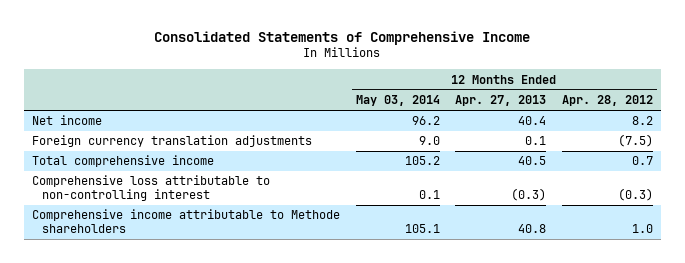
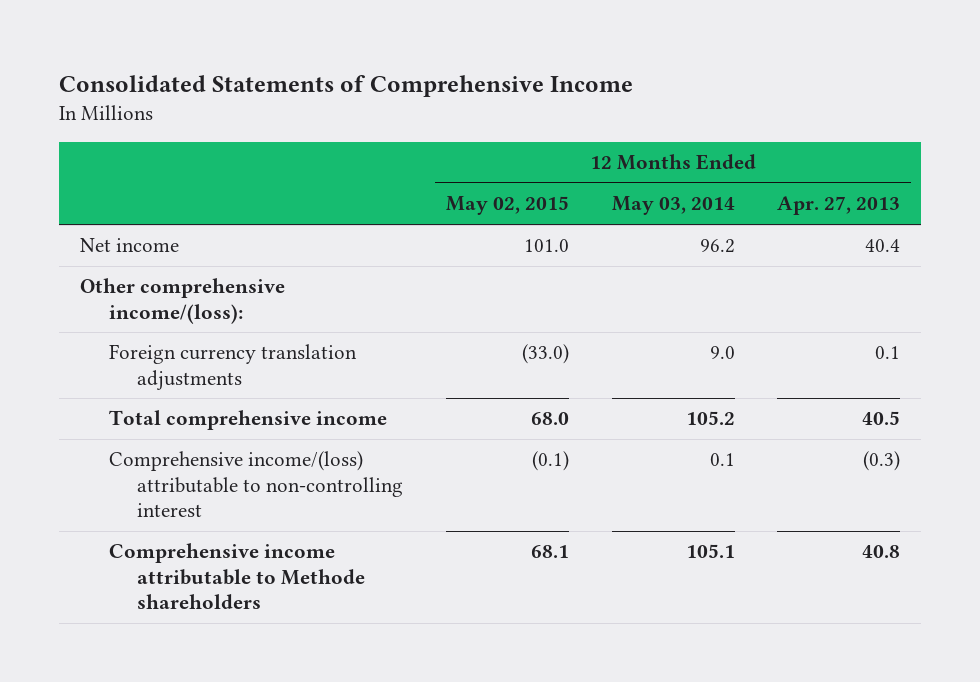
[562,95,654,107] Apr. 28, 2012 -> none
none -> [445,196,569,216] May 02, 2015
none -> [80,278,286,324] Other comprehensive income/(loss):
[31,175,270,202] Comprehensive loss attributable to non-controlling interest -> [108,451,404,517] Comprehensive income/(loss) attributable to non-controlling interest

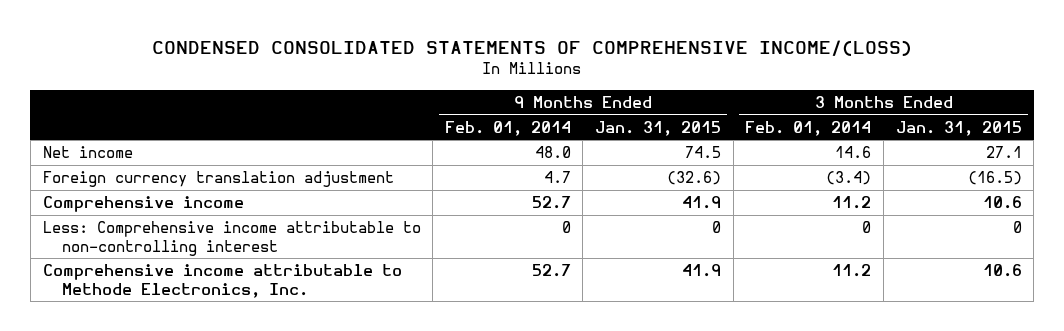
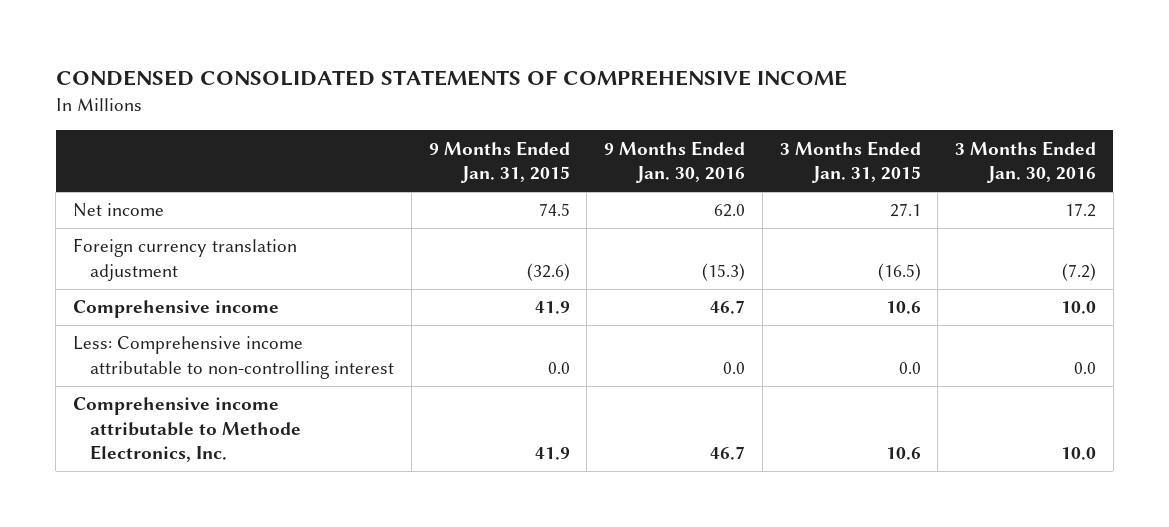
[152,39,913,56] CONDENSED CONSOLIDATED STATEMENTS OF COMPREHENSIVE INCOME/(LOSS) -> [55,70,847,87] CONDENSED CONSOLIDATED STATEMENTS OF COMPREHENSIVE INCOME
[444,120,571,136] Feb. 01, 2014 -> none
[745,120,872,136] Feb. 01, 2014 -> none
none -> [604,140,746,184] 9 Months Ended Jan. 30, 2016
none -> [955,140,1097,184] 3 Months Ended Jan. 30, 2016
[712,221,722,234] 0 -> [547,361,570,374] 0.0
[1012,221,1022,234] 0 -> [898,361,921,374] 0.0

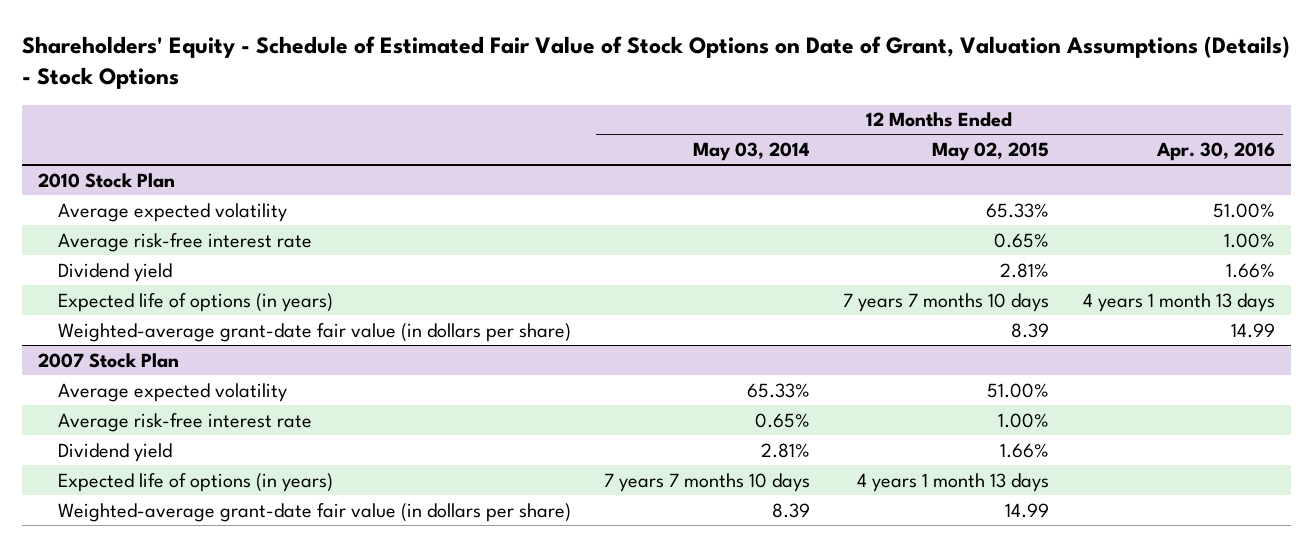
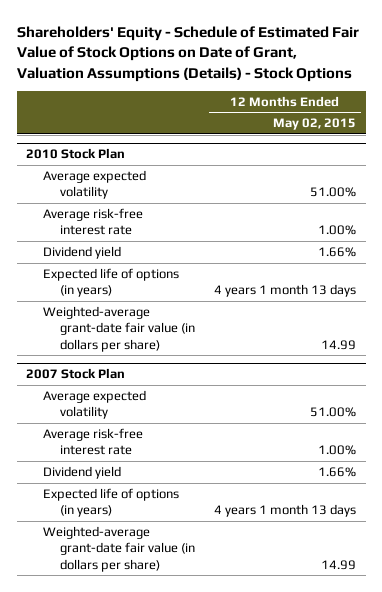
[693,142,811,162] May 03, 2014 -> none
[1155,142,1275,162] Apr. 30, 2016 -> none
[986,202,1050,218] 65.33% -> [309,187,356,198] 51.00%
[994,232,1050,248] 0.65% -> [317,225,356,236] 1.00%
[1000,262,1050,278] 2.81% -> [317,247,356,258] 1.66%
[843,292,1050,312] 7 years 7 months 10 days -> [213,284,356,298] 4 years 1 month 13 days
[1011,322,1050,338] 8.39 -> [320,339,356,350] 14.99

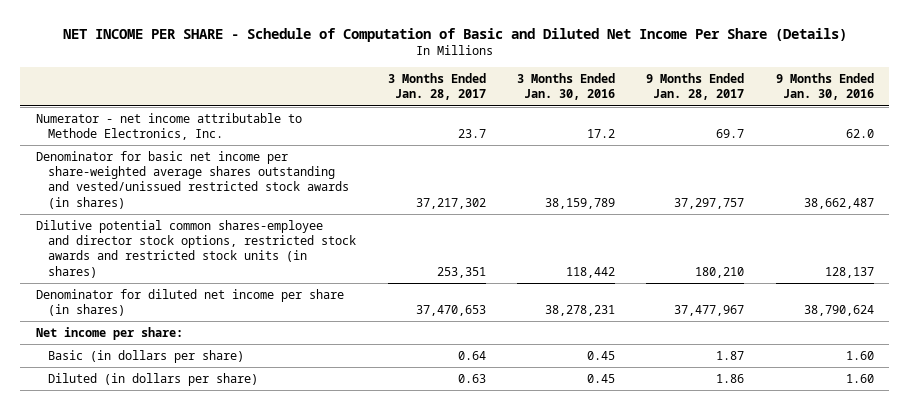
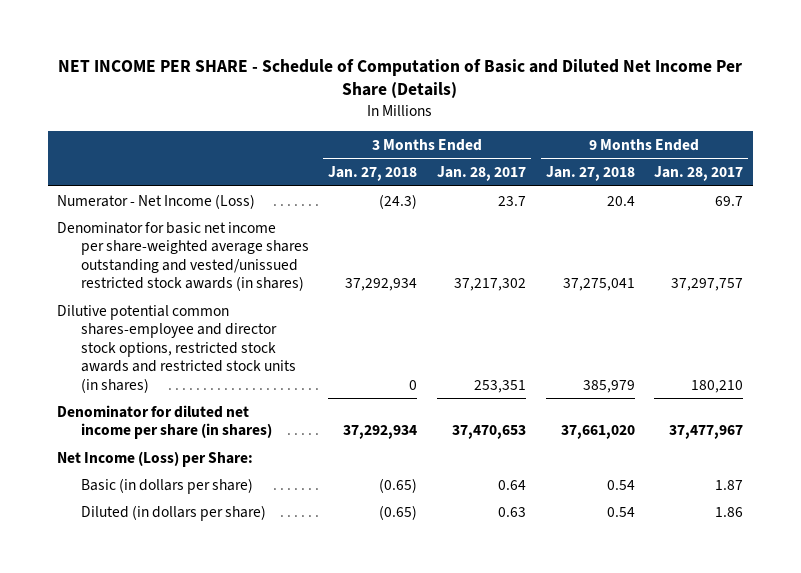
[516,73,615,101] 3 Months Ended Jan. 30, 2016 -> none
[775,73,874,101] 9 Months Ended Jan. 30, 2016 -> none
none -> [328,166,418,182] Jan. 27, 2018
none -> [545,166,635,182] Jan. 27, 2018
[36,112,303,140] Numerator - net income attributable to Methode Electronics, Inc. -> [57,193,256,209] Numerator - Net Income (Loss)
[36,326,184,340] Net income per share: -> [57,450,254,467] Net Income (Loss) per Share:

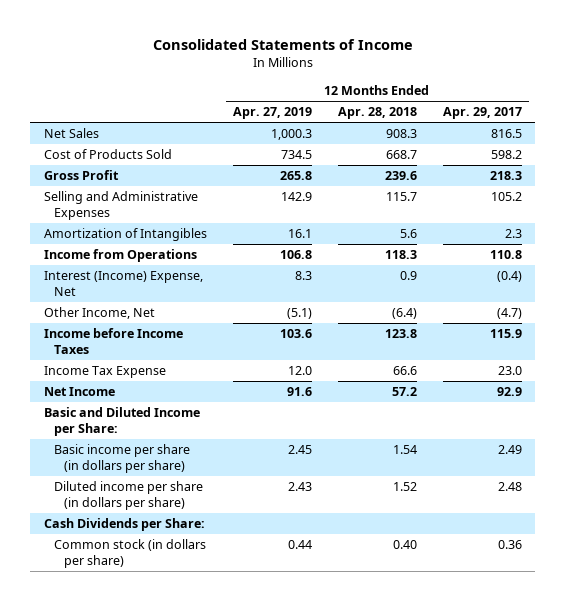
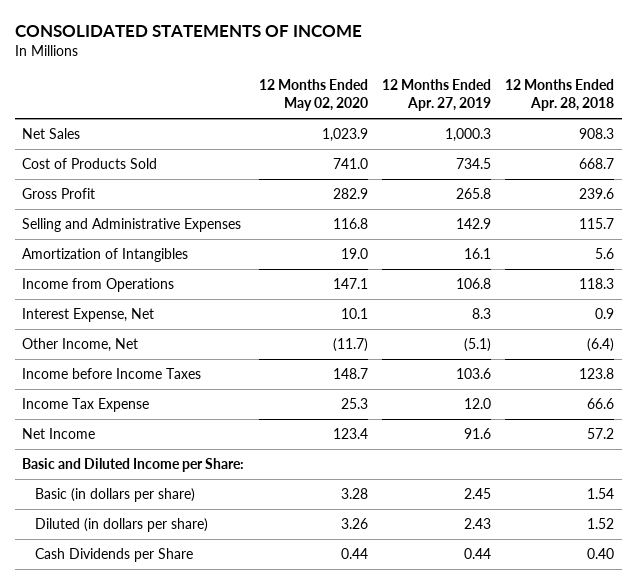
[152,39,413,51] Consolidated Statements of Income -> [14,24,362,37] CONSOLIDATED STATEMENTS OF INCOME
[443,107,523,120] Apr. 29, 2017 -> none
none -> [258,79,368,112] 12 Months Ended May 02, 2020
[43,271,203,296] Interest (Income) Expense, Net -> [22,307,155,322] Interest Expense, Net
[43,518,205,532] Cash Dividends per Share: -> none
[53,444,190,473] Basic income per share (in dollars per share) -> [34,487,195,502] Basic (in dollars per share)
[53,481,203,510] Diluted income per share (in dollars per share) -> [34,517,208,532] Diluted (in dollars per share)
[53,539,206,568] Common stock (in dollars per share) -> [34,547,193,562] Cash Dividends per Share

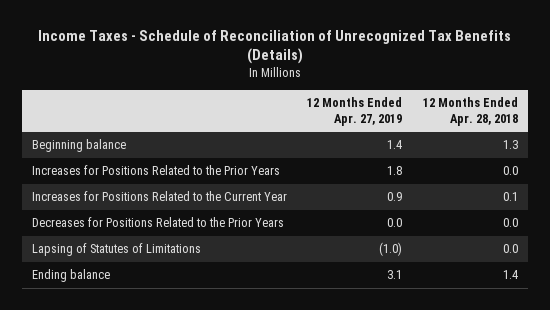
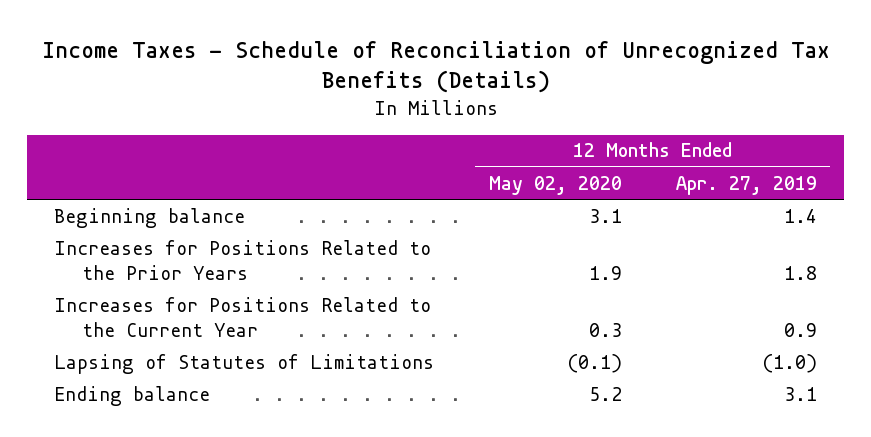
[422,96,518,126] 12 Months Ended Apr. 28, 2018 -> none
none -> [488,175,622,195] May 02, 2020
[31,217,284,228] Decreases for Positions Related to the Prior Years -> none

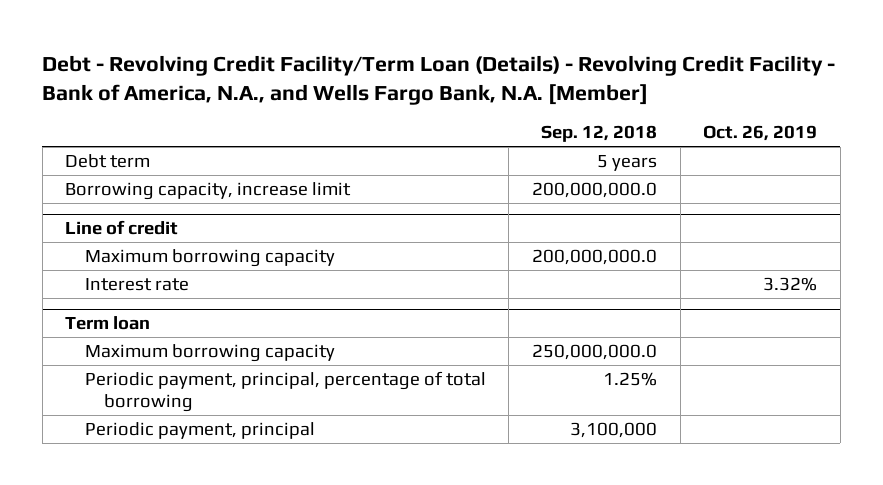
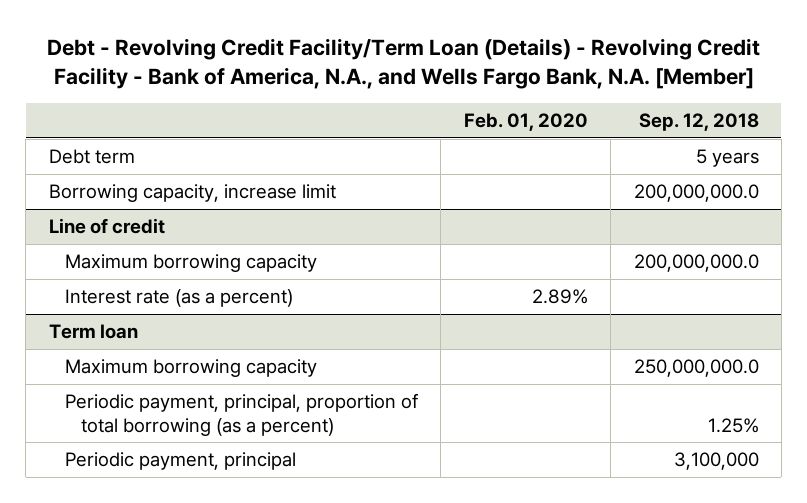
[703,125,818,142] Oct. 26, 2019 -> none
none -> [463,113,588,132] Feb. 01, 2020
[84,277,189,291] Interest rate -> [65,289,294,308] Interest rate (as a percent)
[84,370,486,413] Periodic payment, principal, percentage of total borrowing -> [65,393,419,436] Periodic payment, principal, proportion of total borrowing (as a percent)

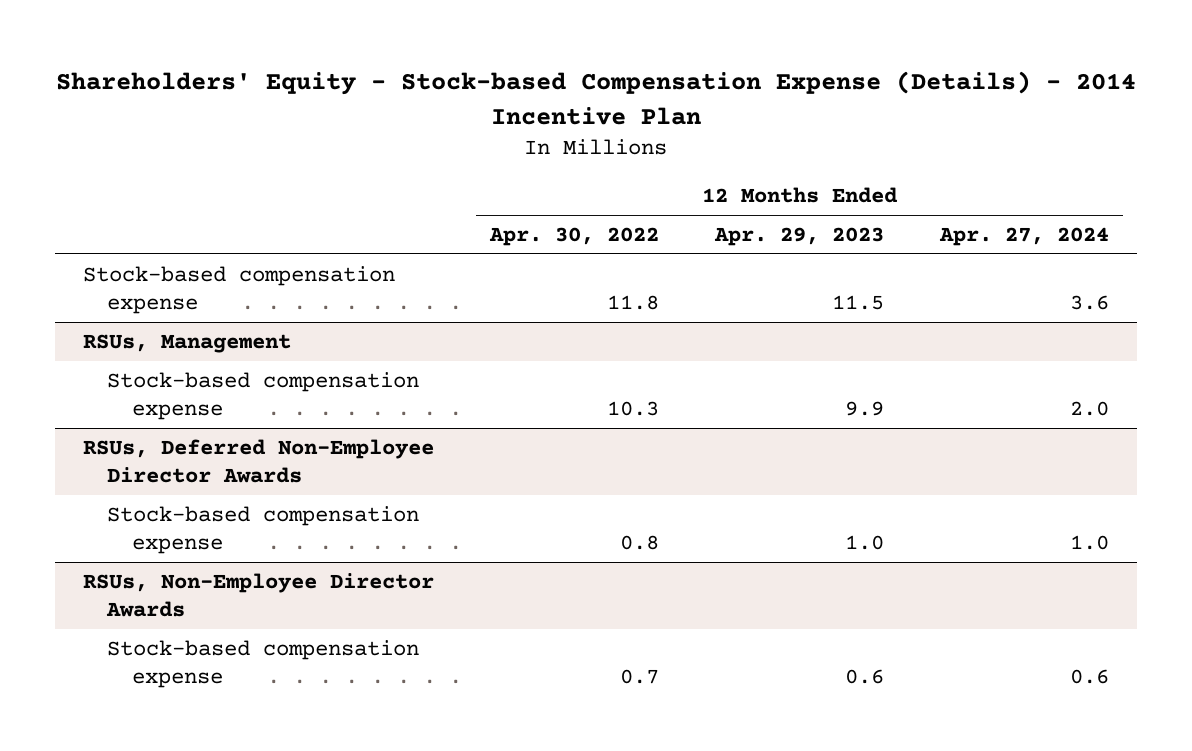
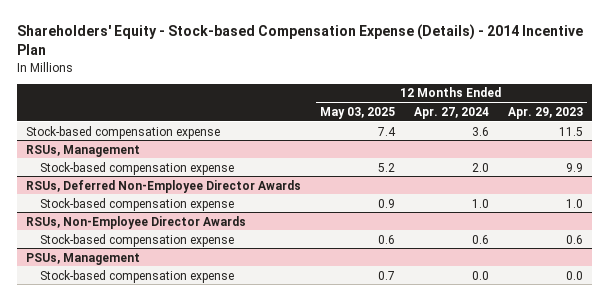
[488,227,659,247] Apr. 30, 2022 -> none
none -> [320,106,396,119] May 03, 2025
none -> [26,252,141,265] PSUs, Management
none -> [39,269,234,283] Stock-based compensation expense

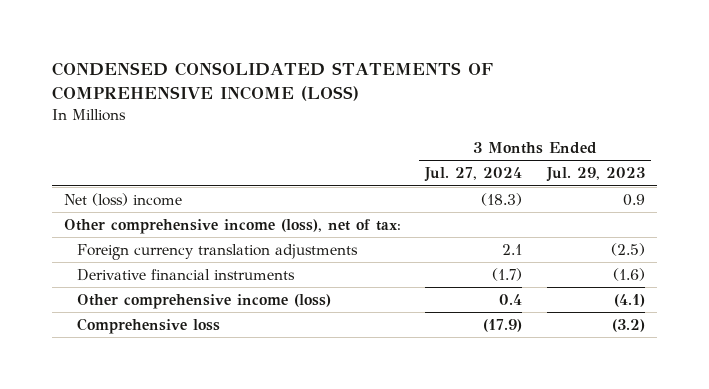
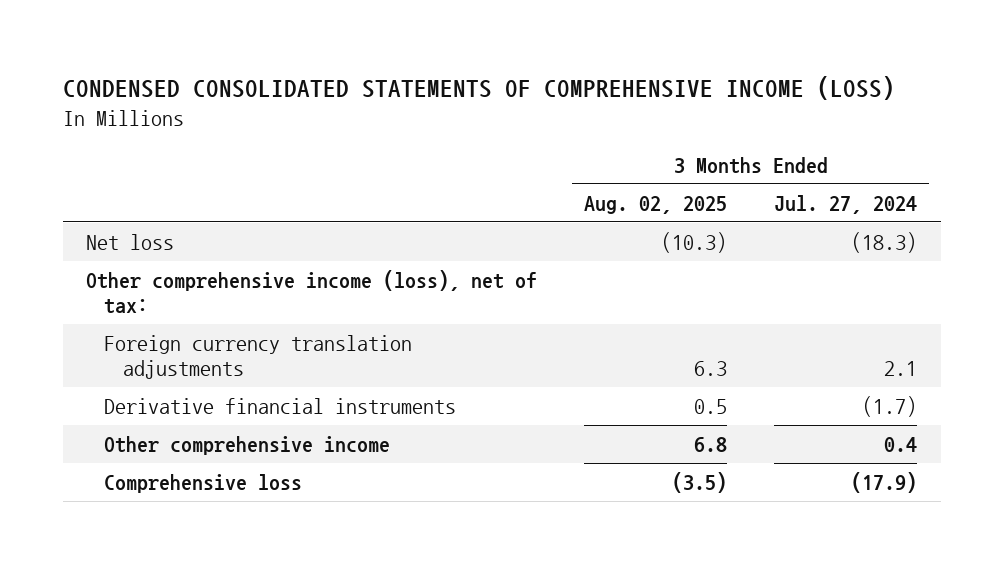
[545,167,645,183] Jul. 29, 2023 -> none
none -> [584,195,728,214] Aug. 02, 2025
[63,193,182,207] Net (loss) income -> [86,233,175,250] Net loss
[76,294,331,310] Other comprehensive income (loss) -> [104,435,391,455] Other comprehensive income

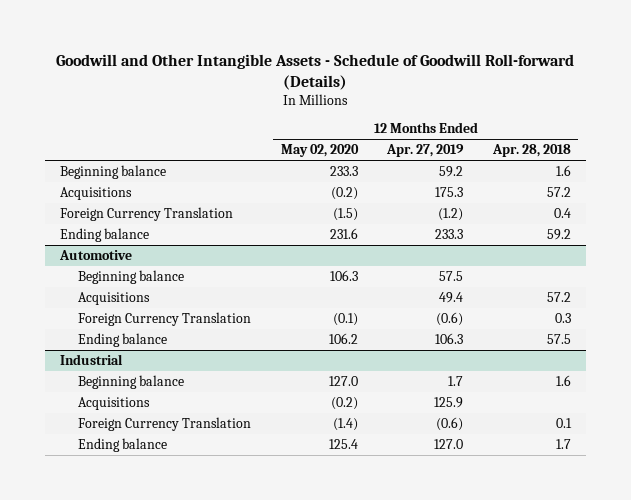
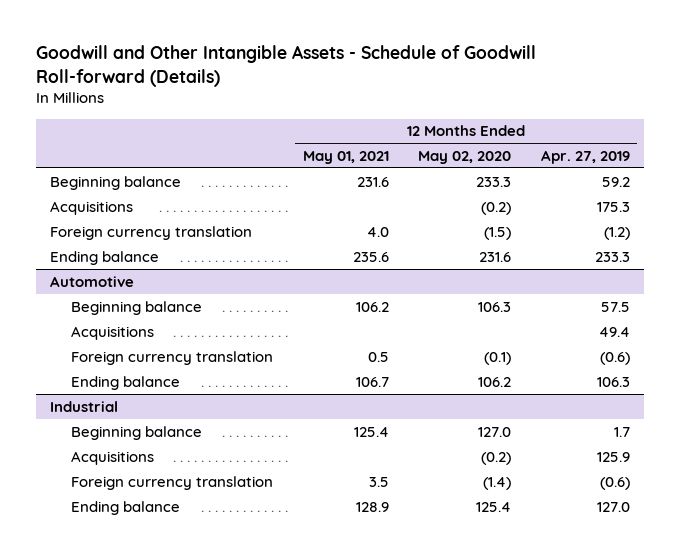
[491,144,571,158] Apr. 28, 2018 -> none
none -> [302,150,389,164] May 01, 2021
[59,207,233,222] Foreign Currency Translation -> [50,225,253,240] Foreign currency translation
[77,312,251,327] Foreign Currency Translation -> [71,350,274,365] Foreign currency translation
[77,417,251,432] Foreign Currency Translation -> [71,475,274,490] Foreign currency translation

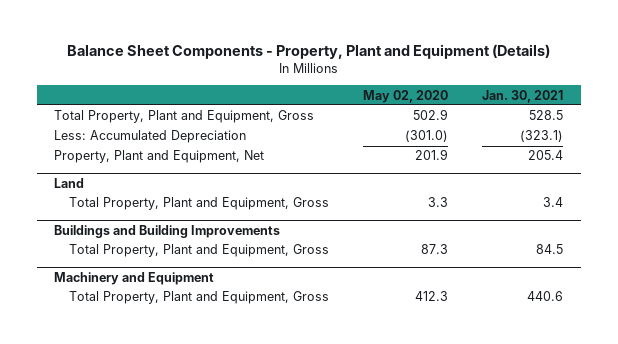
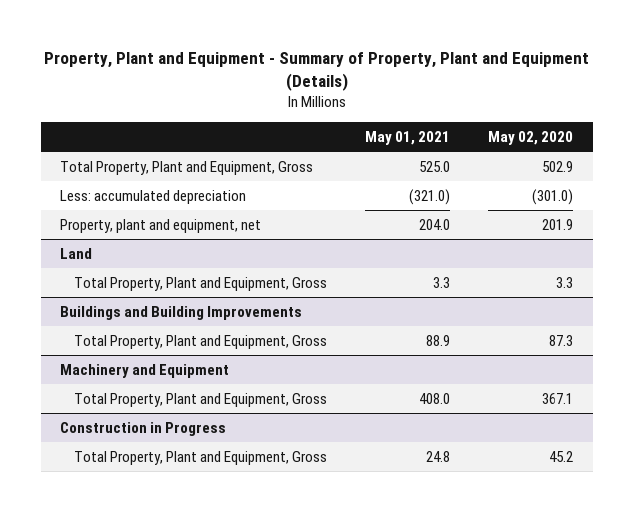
[66,44,550,60] Balance Sheet Components - Property, Plant and Equipment (Details) -> [43,52,589,92] Property, Plant and Equipment - Summary of Property, Plant and Equipment (Details)
[482,89,564,103] Jan. 30, 2021 -> none
none -> [365,130,451,145] May 01, 2021
[54,130,247,144] Less: Accumulated Depreciation -> [60,189,247,204] Less: accumulated depreciation
[54,150,265,164] Property, Plant and Equipment, Net -> [60,218,262,233] Property, plant and equipment, net
[415,291,449,302] 412.3 -> [542,392,574,404] 367.1
none -> [60,421,227,436] Construction in Progress
none -> [74,450,328,465] Total Property, Plant and Equipment, Gross

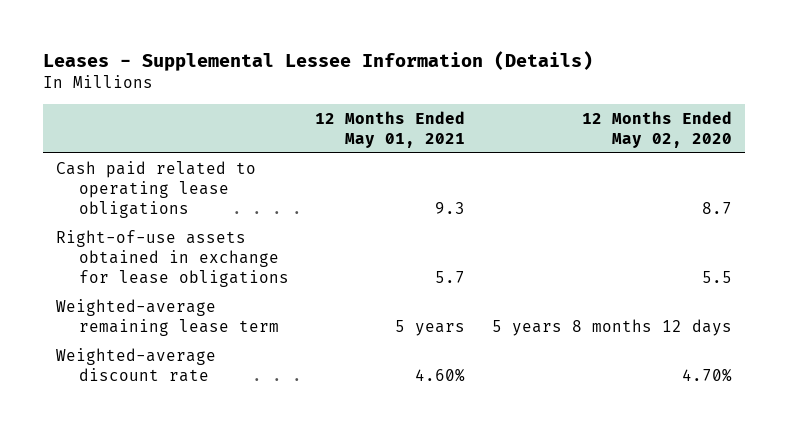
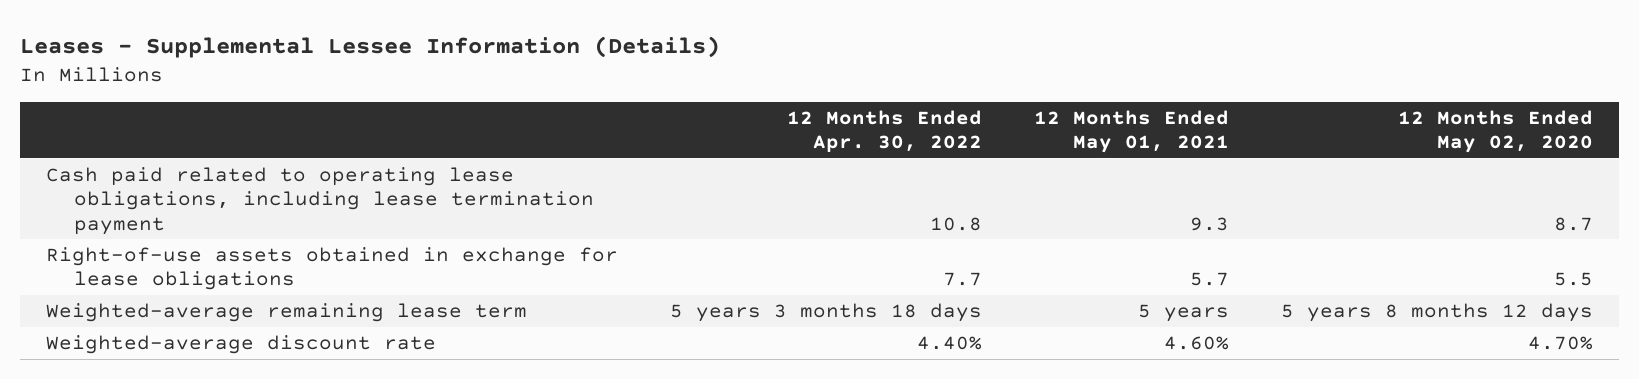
none -> [787,109,983,153] 12 Months Ended Apr. 30, 2022
[56,160,257,218] Cash paid related to operating lease obligations -> [46,167,594,235] Cash paid related to operating lease obligations, including lease termination payment

